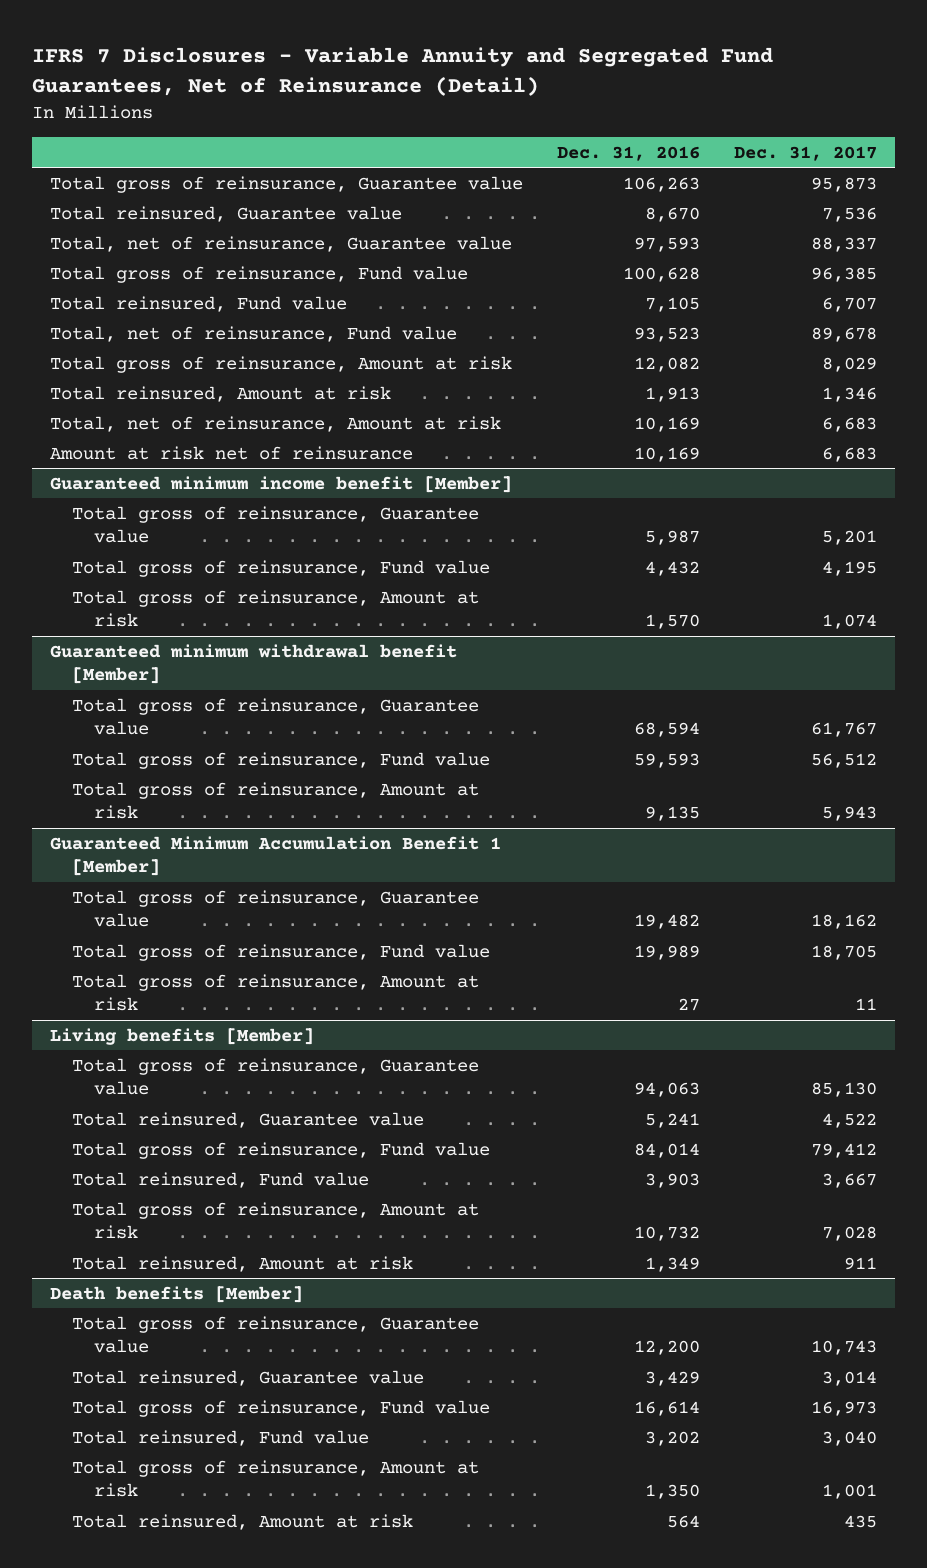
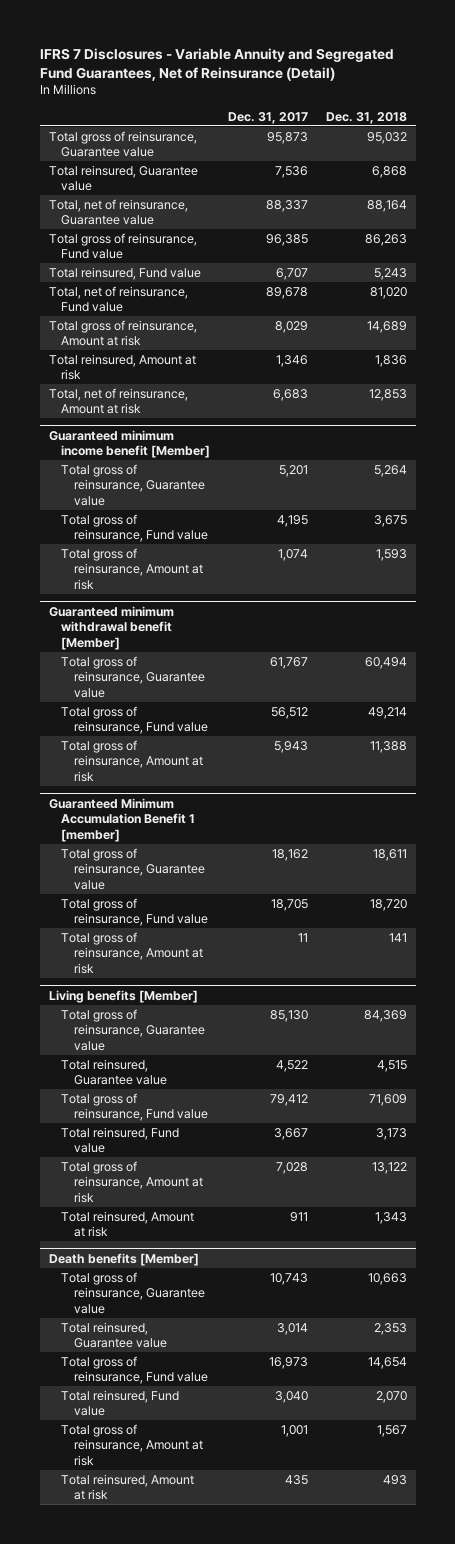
[556,145,700,161] Dec. 31, 2016 -> none
none -> [325,111,407,124] Dec. 31, 2018
[49,445,413,460] Amount at risk net of reinsurance -> none
[49,835,501,877] Guaranteed Minimum Accumulation Benefit 1 [Member] -> [48,797,196,842] Guaranteed Minimum Accumulation Benefit 1 [member]

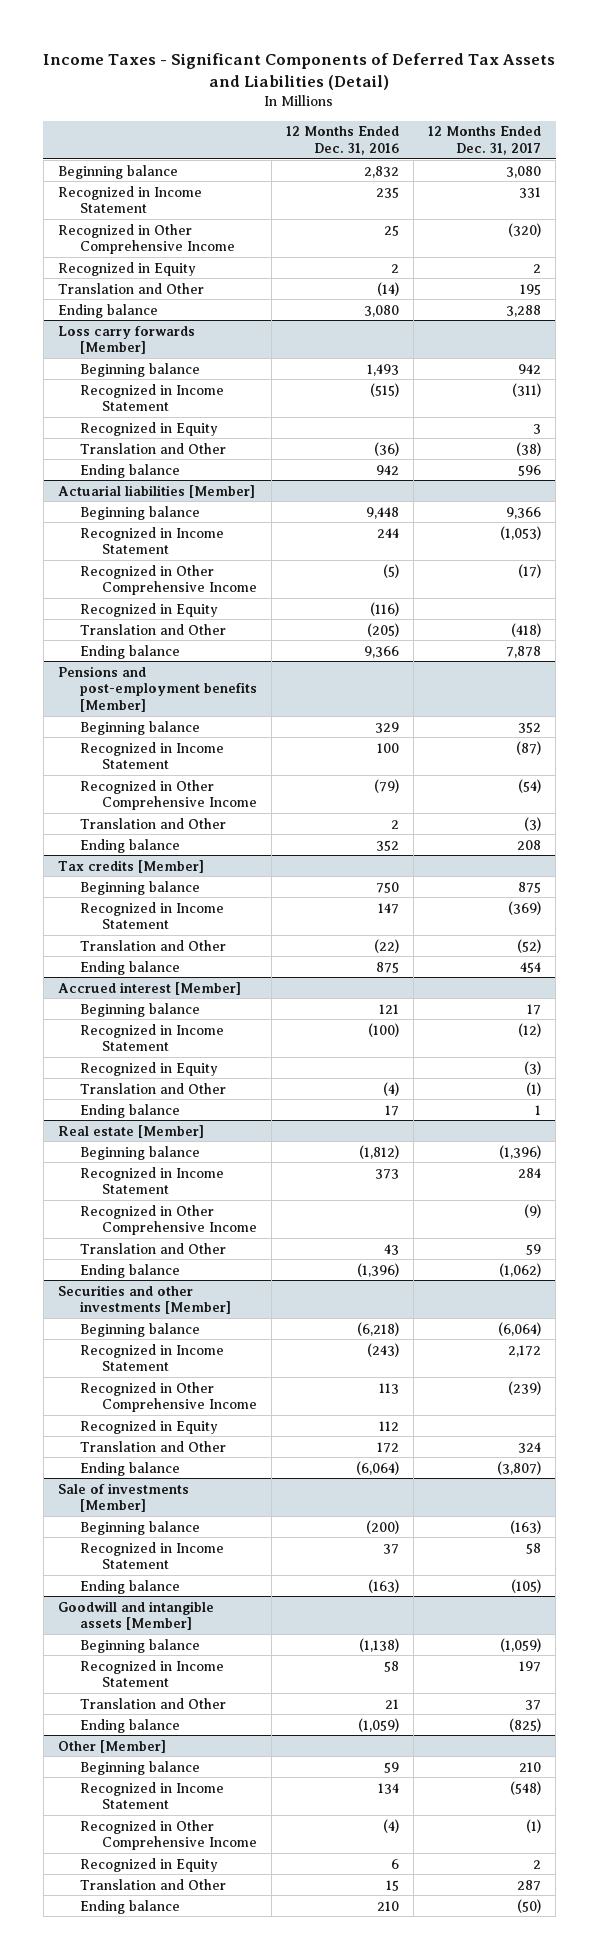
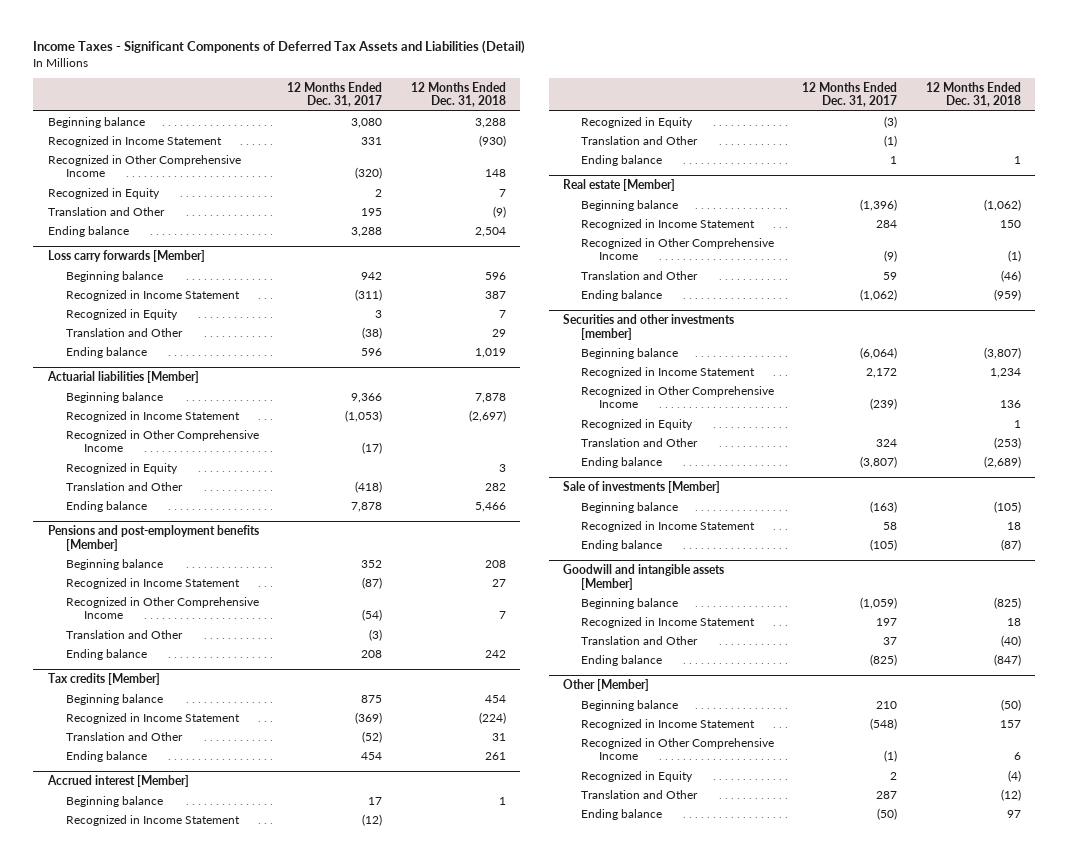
[286,126,400,156] 12 Months Ended Dec. 31, 2016 -> none
none -> [410,81,506,108] 12 Months Ended Dec. 31, 2018
[57,1284,231,1315] Securities and other investments [Member] -> [562,314,734,340] Securities and other investments [member]

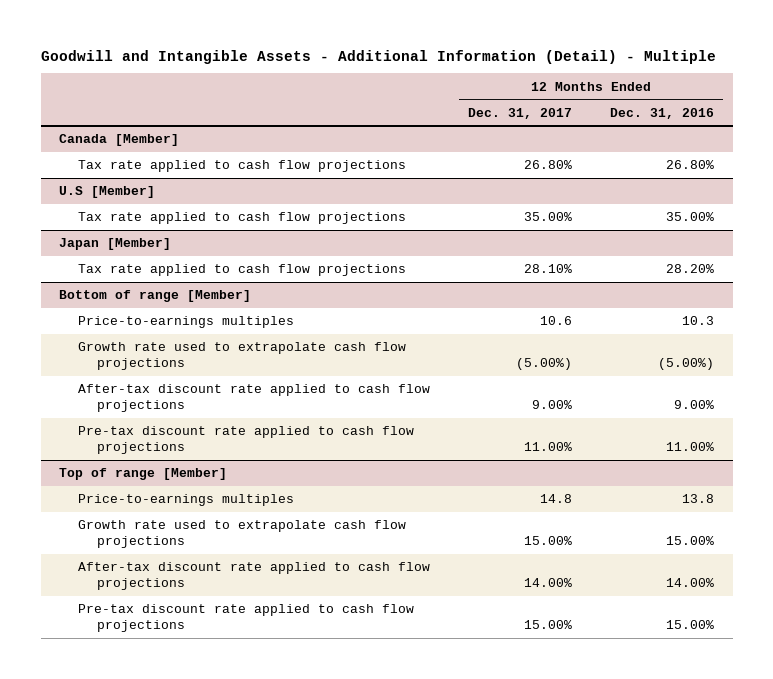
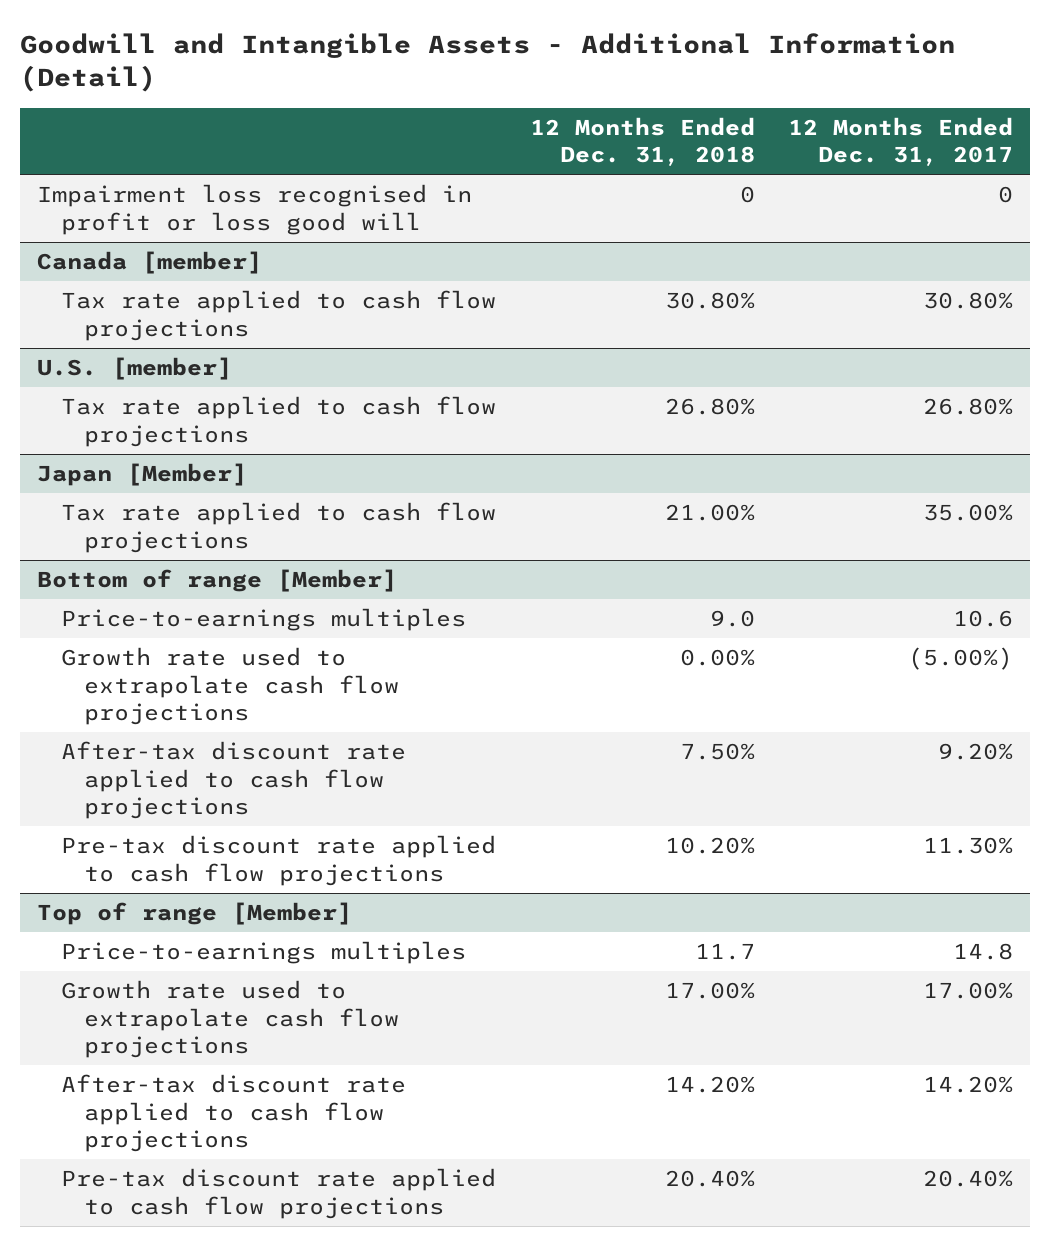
[40,49,716,64] Goodwill and Intangible Assets - Additional Information (Detail) - Multiple -> [20,33,956,93] Goodwill and Intangible Assets - Additional Information (Detail)
[609,107,714,119] Dec. 31, 2016 -> none
none -> [529,116,755,167] 12 Months Ended Dec. 31, 2018
none -> [37,184,473,235] Impairment loss recognised in profit or loss good will
[59,134,180,147] Canada [Member] -> [37,251,263,275] Canada [member]
none -> [60,290,496,341] Tax rate applied to cash flow projections
none -> [37,357,233,381] U.S. [member]
[59,186,156,199] U.S [Member] -> none
[78,212,407,225] Tax rate applied to cash flow projections -> none
[524,264,573,274] 28.10% -> [923,504,1014,522] 35.00%
[532,400,573,410] 9.00% -> [938,743,1014,761] 9.20%
[524,442,573,452] 11.00% -> [923,837,1014,855] 11.30%
[524,536,573,546] 15.00% -> [923,982,1014,1000] 17.00%
[524,578,573,588] 14.00% -> [923,1076,1014,1094] 14.20%
[524,620,573,630] 15.00% -> [923,1170,1014,1188] 20.40%

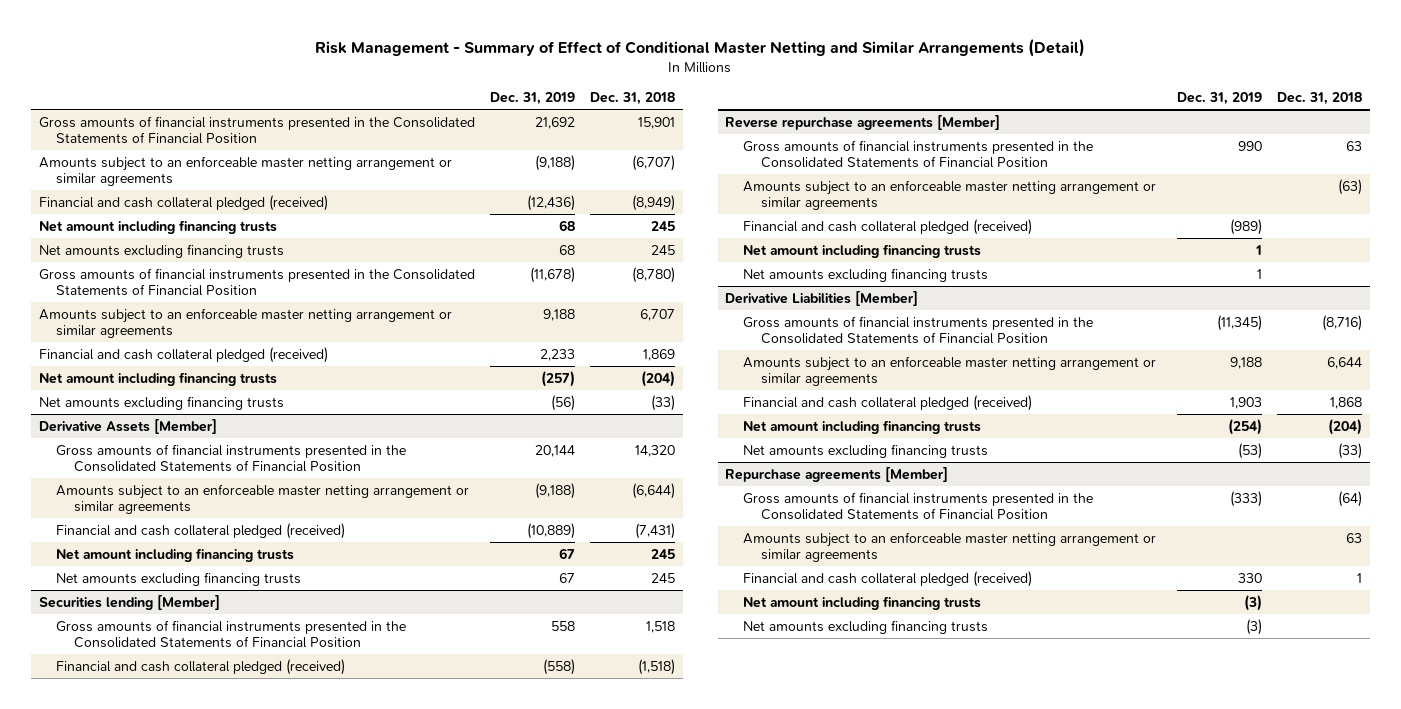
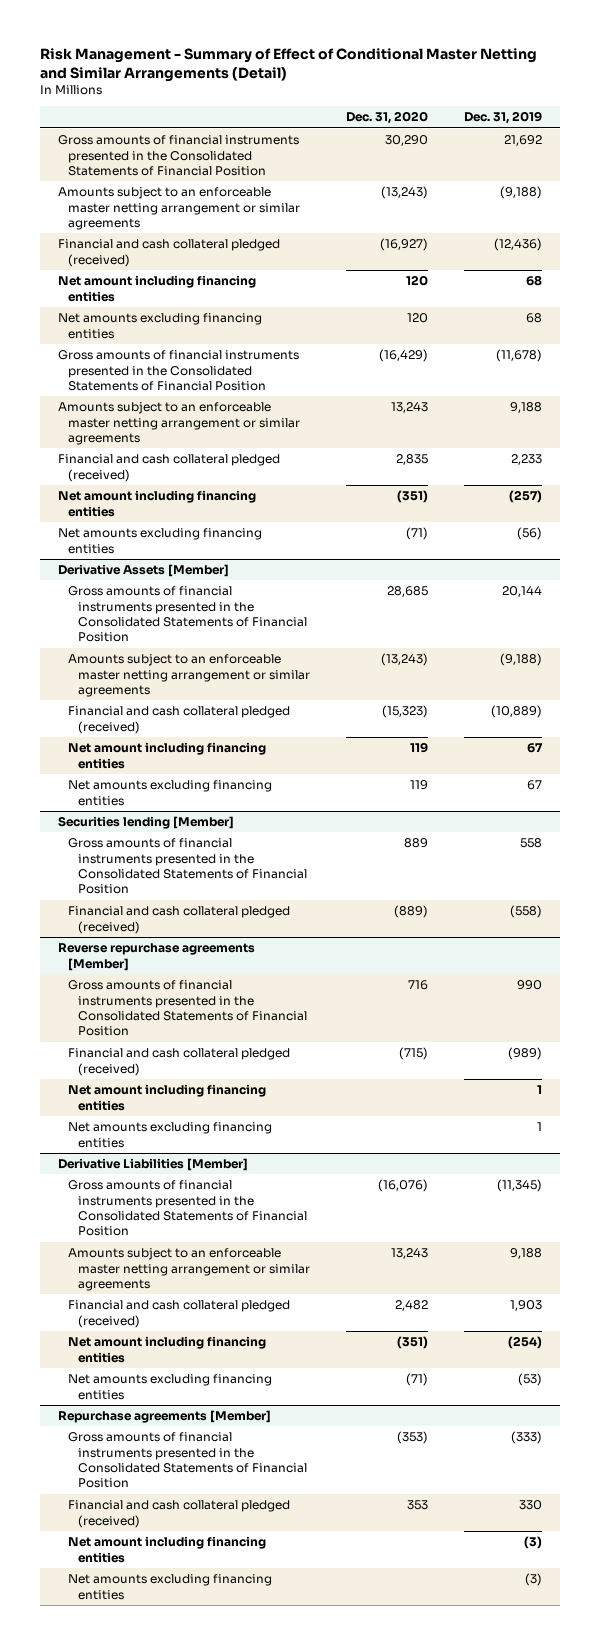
[590,92,676,106] Dec. 31, 2018 -> none
none -> [345,111,428,125] Dec. 31, 2020
[38,219,277,234] Net amount including financing trusts -> [58,275,257,302] Net amount including financing entities
[38,243,284,258] Net amounts excluding financing trusts -> [58,313,263,339] Net amounts excluding financing entities
[38,371,277,386] Net amount including financing trusts -> [58,490,257,517] Net amount including financing entities
[38,395,284,410] Net amounts excluding financing trusts -> [58,528,263,554] Net amounts excluding financing entities
[56,547,295,562] Net amount including financing trusts -> [67,742,266,769] Net amount including financing entities
[56,571,302,586] Net amounts excluding financing trusts -> [67,780,272,806] Net amounts excluding financing entities
[743,179,1157,211] Amounts subject to an enforceable master netting arrangement or similar agreements -> none
[743,243,982,258] Net amount including financing trusts -> [67,1084,266,1111] Net amount including financing entities
[743,267,989,282] Net amounts excluding financing trusts -> [67,1122,272,1148] Net amounts excluding financing entities
[743,419,982,434] Net amount including financing trusts -> [67,1336,266,1363] Net amount including financing entities
[743,443,989,458] Net amounts excluding financing trusts -> [67,1374,272,1400] Net amounts excluding financing entities
[743,531,1157,563] Amounts subject to an enforceable master netting arrangement or similar agreements -> none
[743,595,982,610] Net amount including financing trusts -> [67,1536,266,1563] Net amount including financing entities
[743,619,989,634] Net amounts excluding financing trusts -> [67,1574,272,1600] Net amounts excluding financing entities

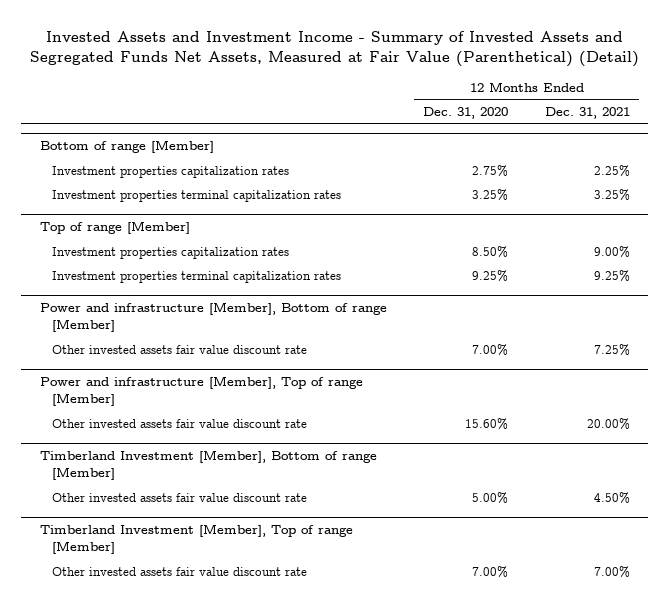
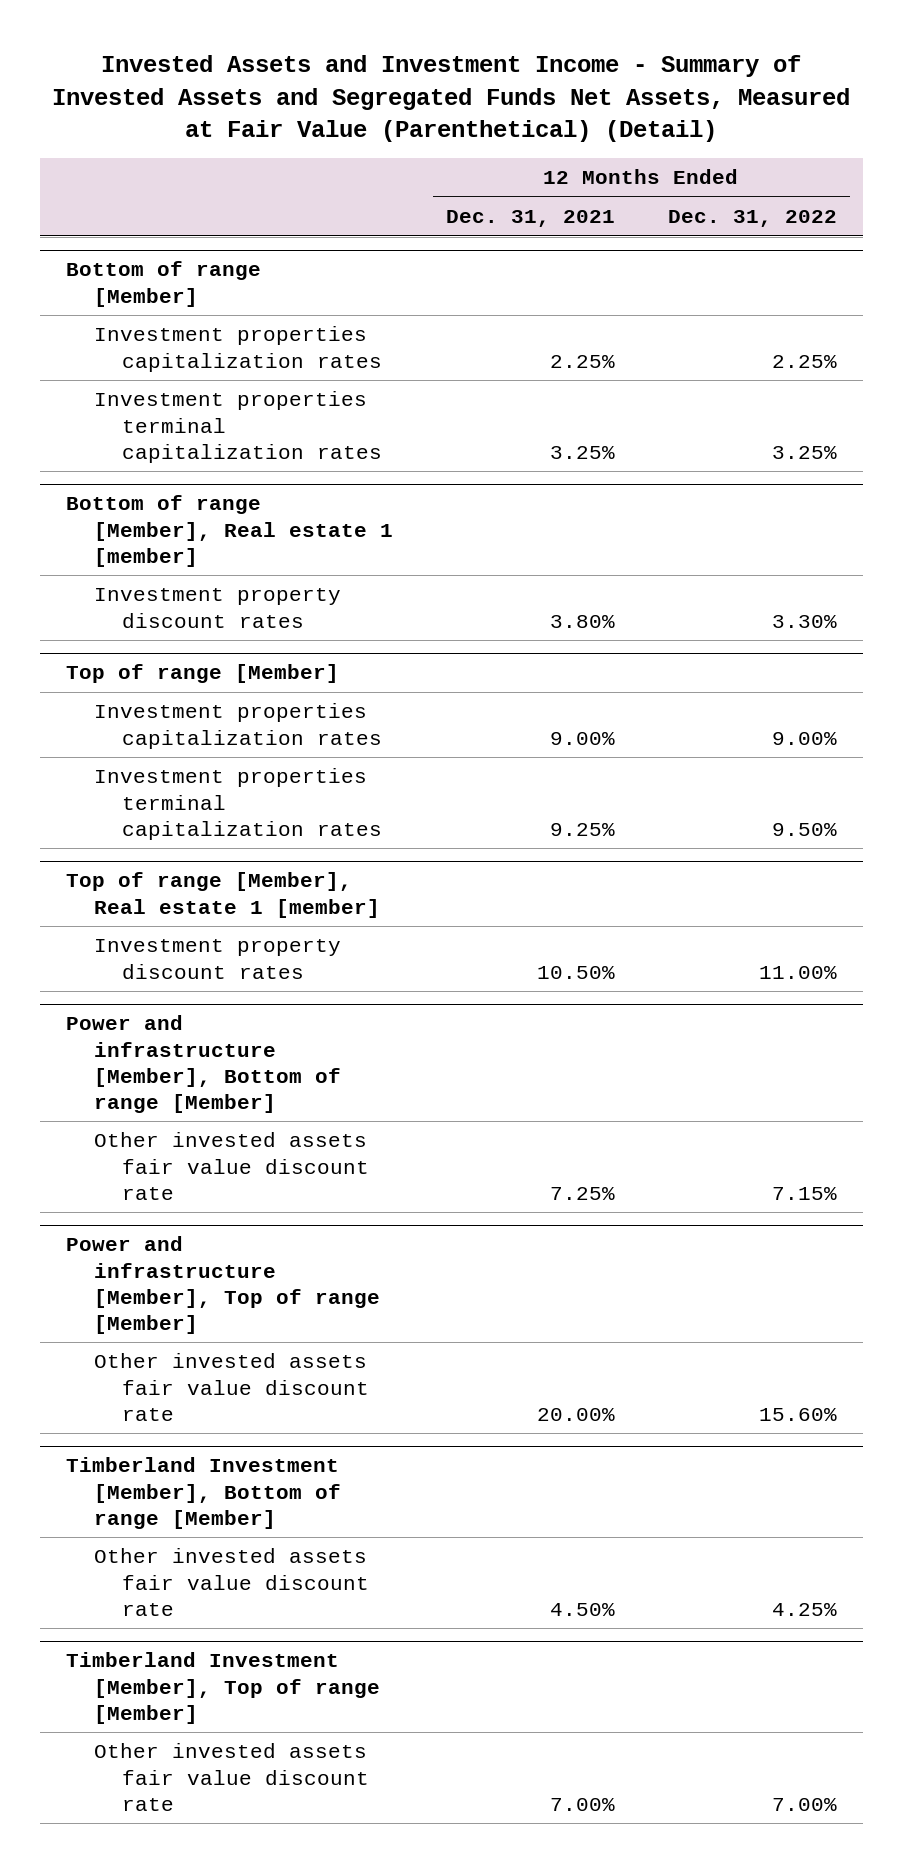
[423,107,509,120] Dec. 31, 2020 -> none
none -> [667,210,837,228] Dec. 31, 2022
none -> [66,495,394,567] Bottom of range [Member], Real estate 1 [member]
none -> [94,588,342,628] Investment property discount rates
none -> [66,872,381,918] Top of range [Member], Real estate 1 [member]
none -> [94,939,342,979] Investment property discount rates

